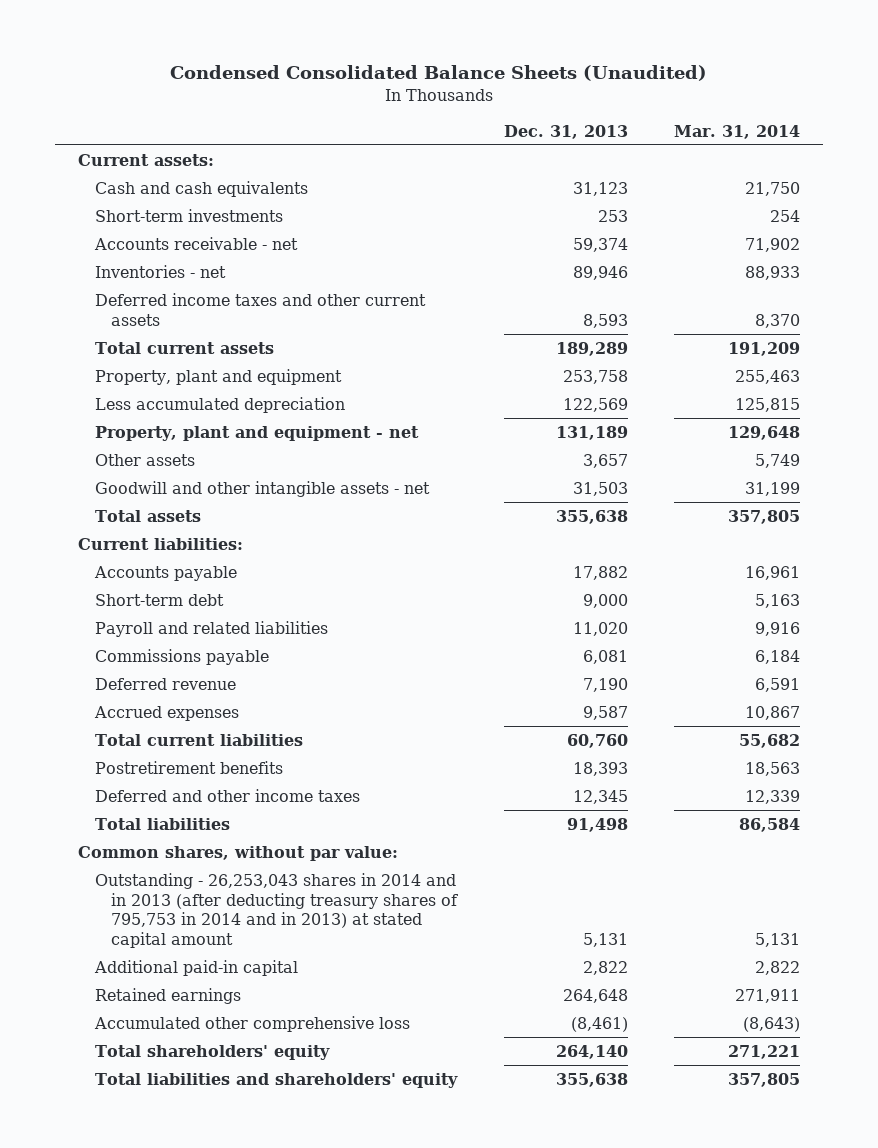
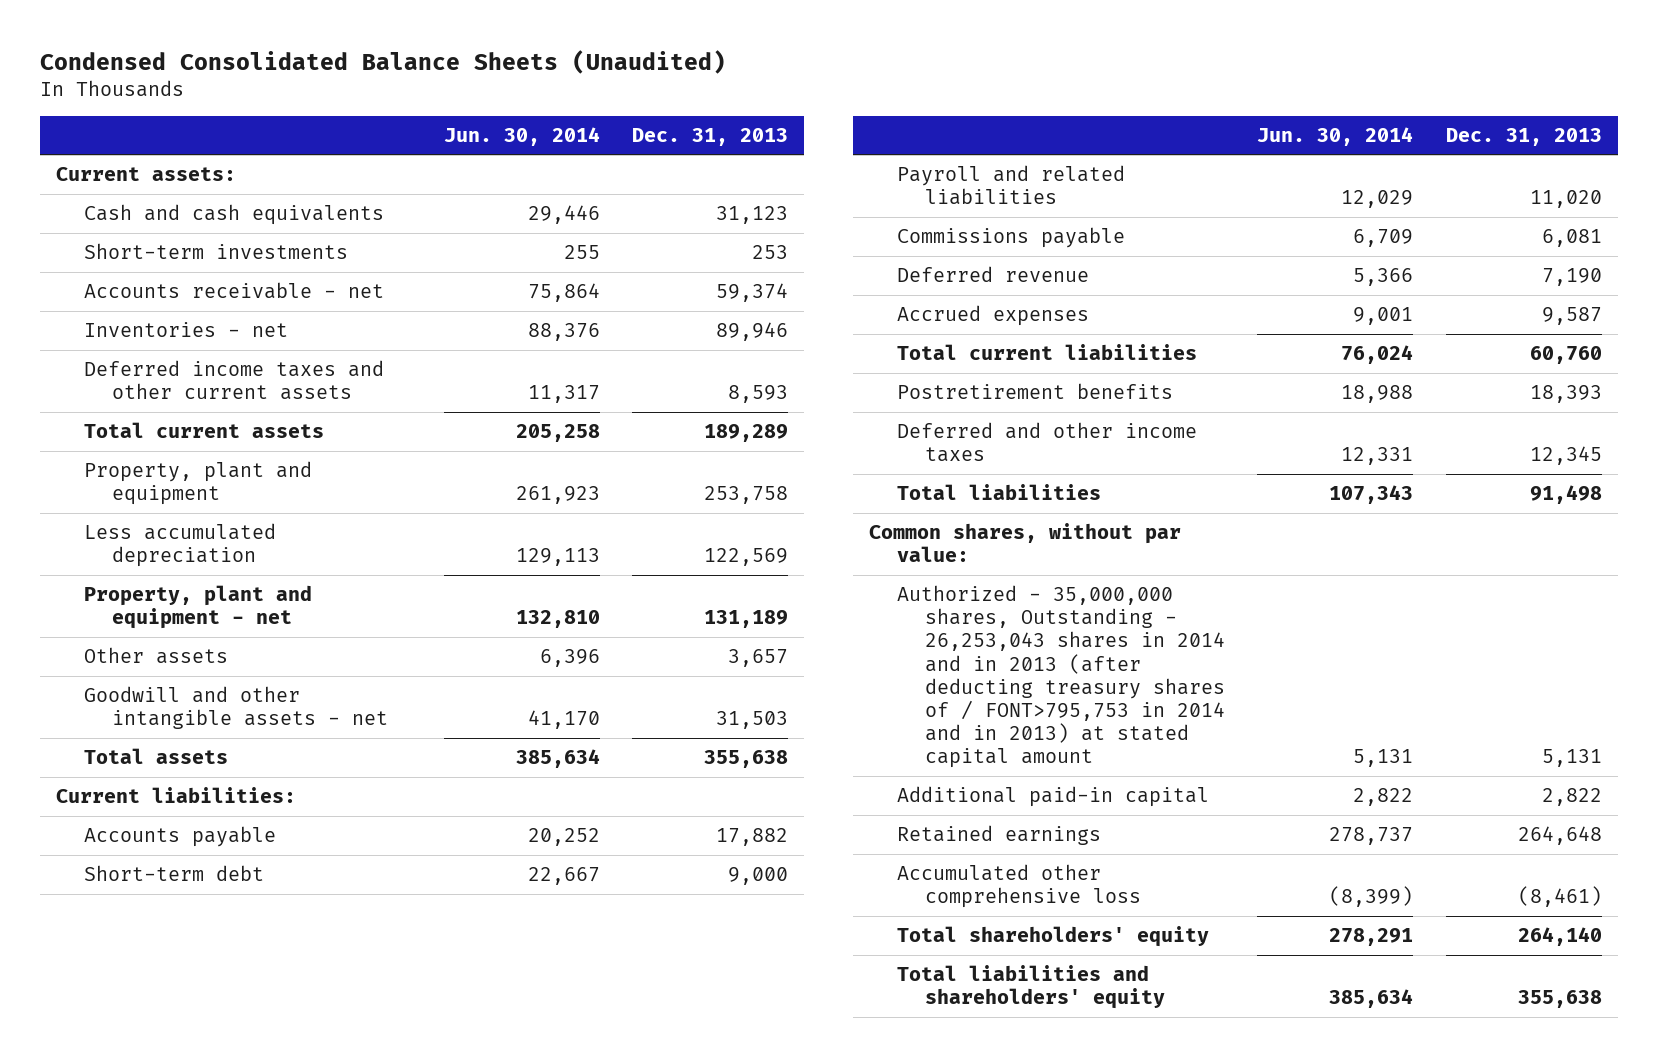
[674,124,801,139] Mar. 31, 2014 -> none
none -> [444,126,601,146] Jun. 30, 2014
[94,872,459,949] Outstanding - 26,253,043 shares in 2014 and in 2013 (after deducting treasury shares of 795,753 in 2014 and in 2013) at stated capital amount -> [897,585,1226,769] Authorized - 35,000,000 shares, Outstanding - 26,253,043 shares in 2014 and in 2013 (after deducting treasury shares of / FONT>795,753 in 2014 and in 2013) at stated capital amount

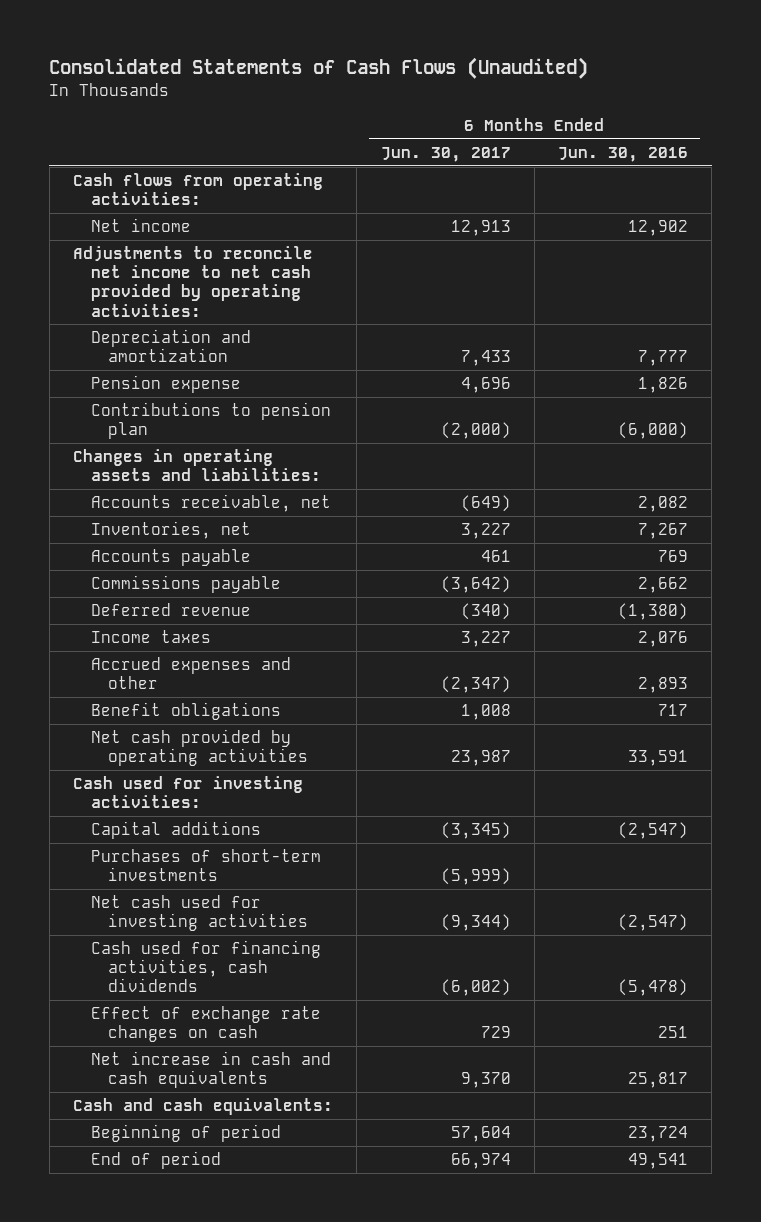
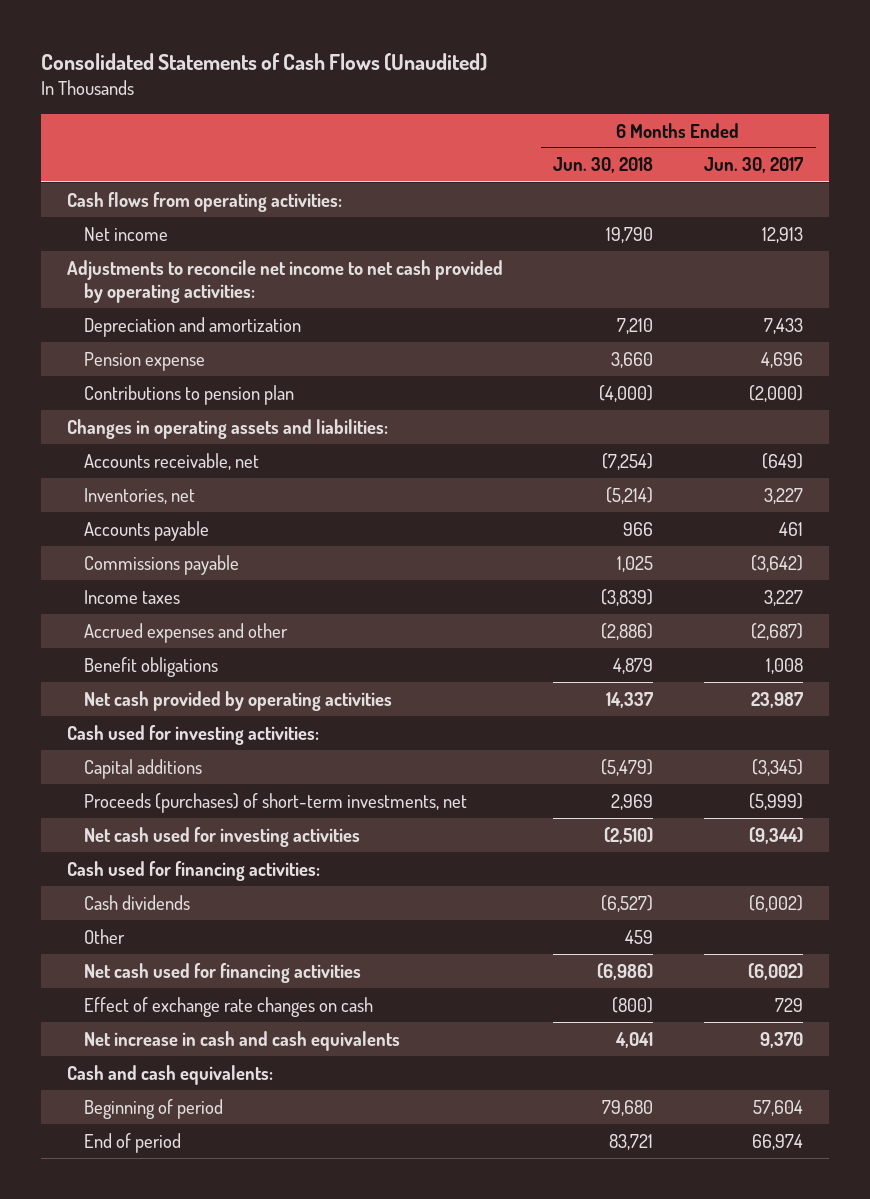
[557,146,688,162] Jun. 30, 2016 -> none
none -> [553,157,654,174] Jun. 30, 2018
[90,603,251,617] Deferred revenue -> none
[440,676,511,694] (2,347) -> [751,622,804,640] (2,687)
[90,849,321,882] Purchases of short-term investments -> [84,792,468,813] Proceeds (purchases) of short-term investments, net
none -> [66,860,320,881] Cash used for financing activities:
none -> [84,894,191,910] Cash dividends
none -> [84,928,126,944] Other
[90,940,321,993] Cash used for financing activities, cash dividends -> [84,962,362,983] Net cash used for financing activities

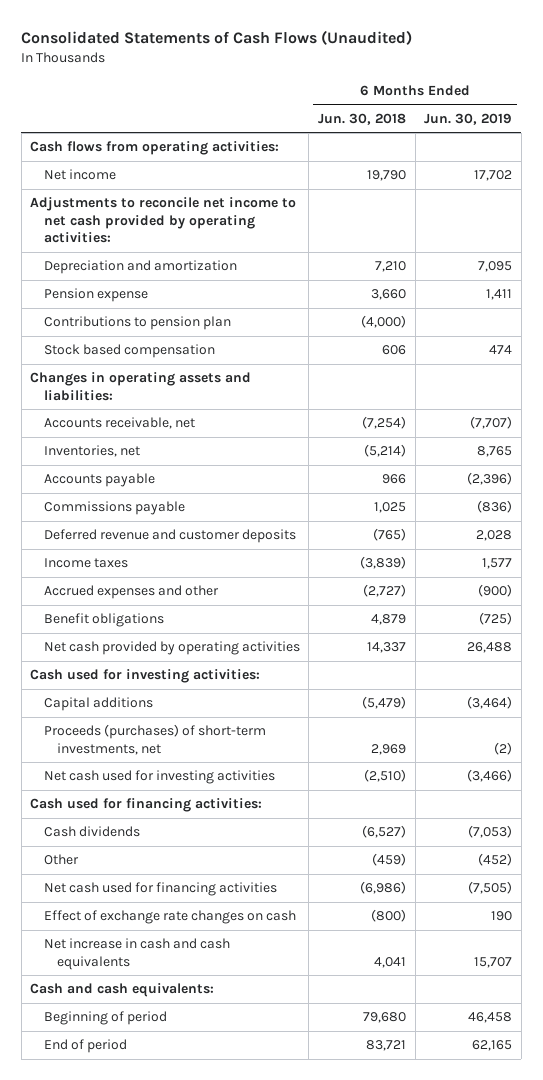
[704,157,804,174] Jun. 30, 2017 -> none
none -> [424,112,513,125] Jun. 30, 2019
none -> [43,344,215,359] Stock based compensation
none -> [43,529,296,544] Deferred revenue and customer deposits
[601,622,654,640] (2,886) -> [363,584,407,598] (2,727)
[625,929,654,944] 459 -> [372,853,407,867] (459)

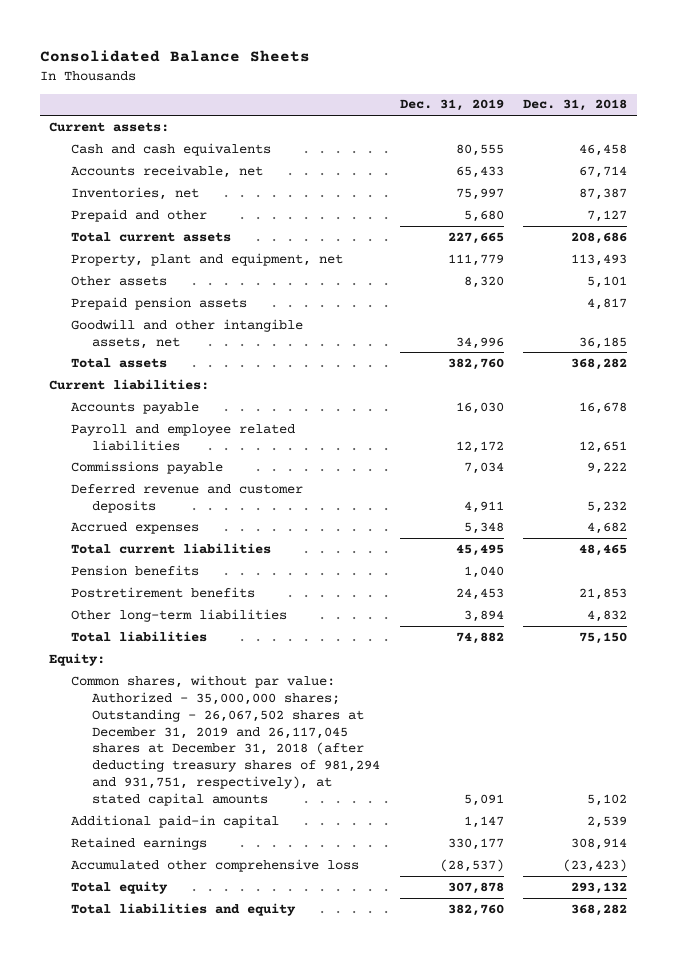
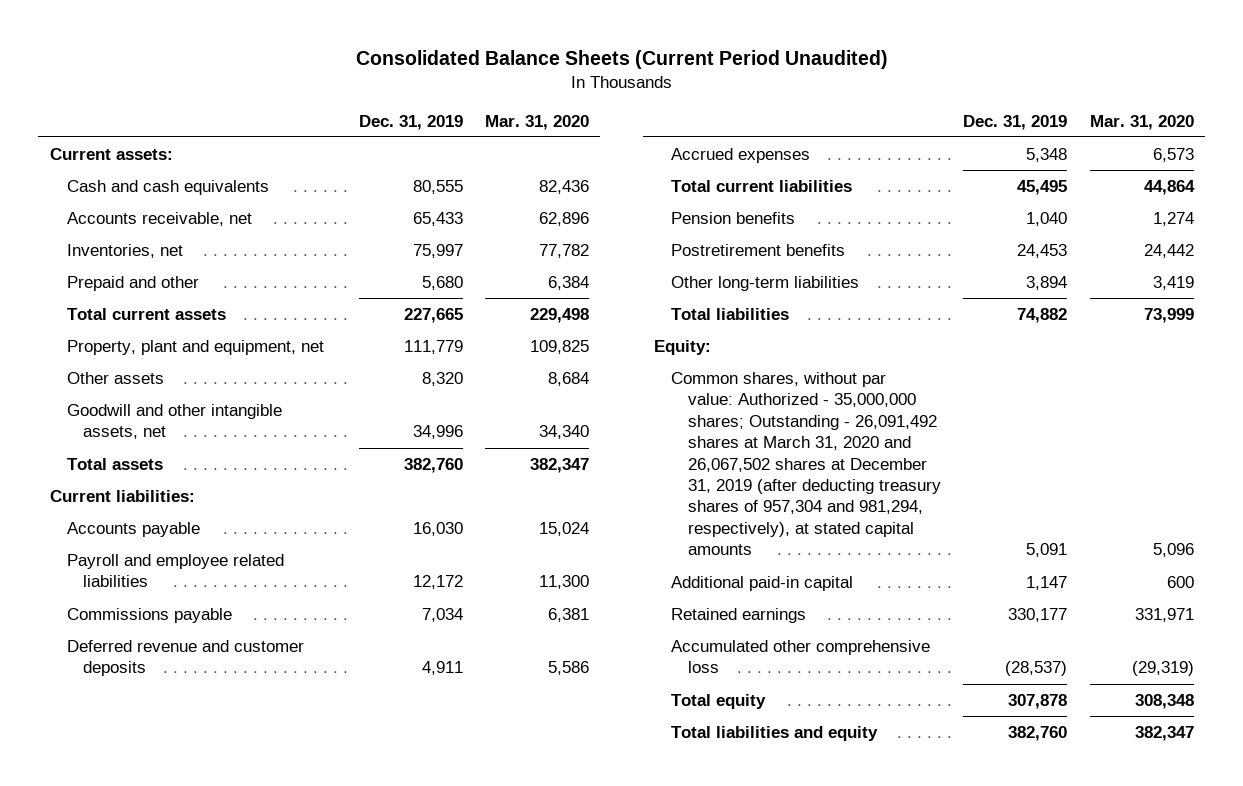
[39,49,310,62] Consolidated Balance Sheets -> [355,49,888,69] Consolidated Balance Sheets (Current Period Unaudited)
[523,99,628,112] Dec. 31, 2018 -> none
none -> [485,114,590,130] Mar. 31, 2020
[70,296,247,310] Prepaid pension assets -> none
[70,674,381,807] Common shares, without par value: Authorized - 35,000,000 shares; Outstanding - 26,067,502 shares at December 31, 2019 and 26,117,045 shares at December 31, 2018 (after deducting treasury shares of 981,294 and 931,751, respectively), at stated capital amounts -> [670,372,941,556] Common shares, without par value: Authorized - 35,000,000 shares; Outstanding - 26,091,492 shares at March 31, 2020 and 26,067,502 shares at December 31, 2019 (after deducting treasury shares of 957,304 and 981,294, respectively), at stated capital amounts

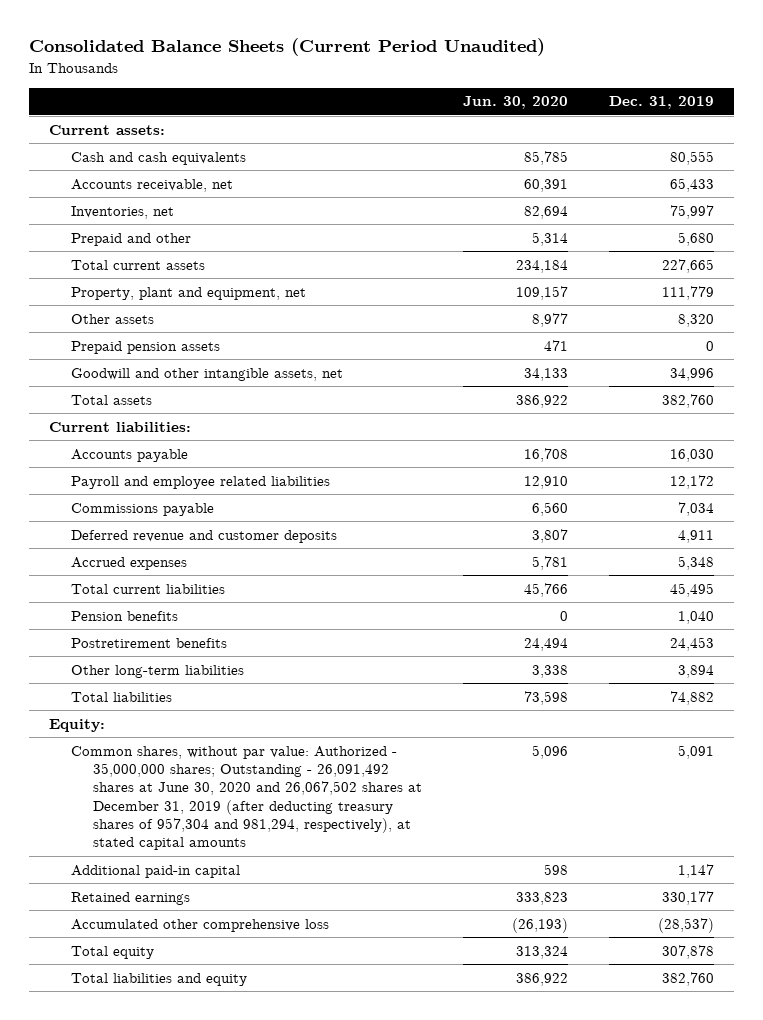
[485,114,590,130] Mar. 31, 2020 -> none
none -> [462,96,568,110] Jun. 30, 2020
none -> [70,340,220,354] Prepaid pension assets
[670,372,941,556] Common shares, without par value: Authorized - 35,000,000 shares; Outstanding - 26,091,492 shares at March 31, 2020 and 26,067,502 shares at December 31, 2019 (after deducting treasury shares of 957,304 and 981,294, respectively), at stated capital amounts -> [70,745,422,851] Common shares, without par value: Authorized - 35,000,000 shares; Outstanding - 26,091,492 shares at June 30, 2020 and 26,067,502 shares at December 31, 2019 (after deducting treasury shares of 957,304 and 981,294, respectively), at stated capital amounts

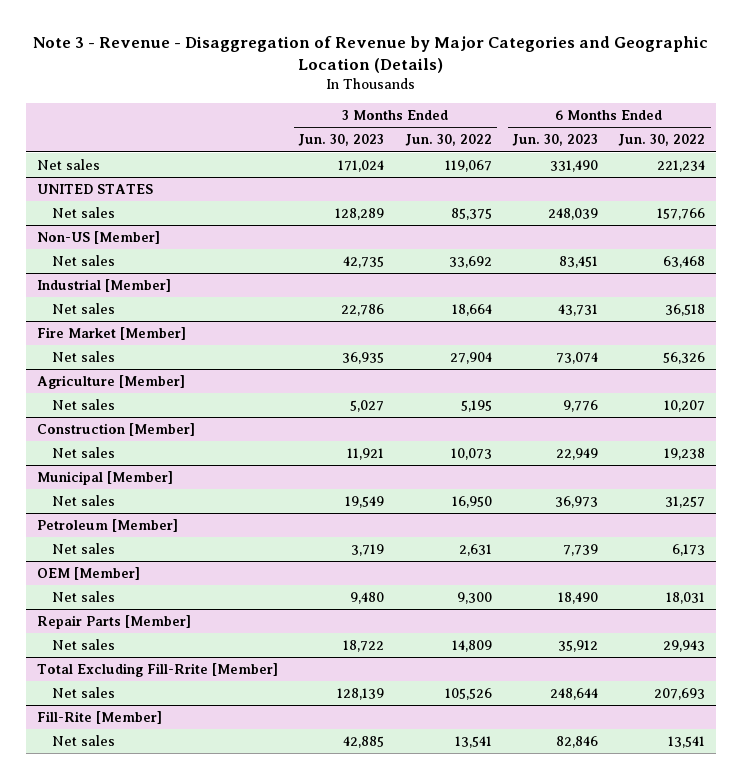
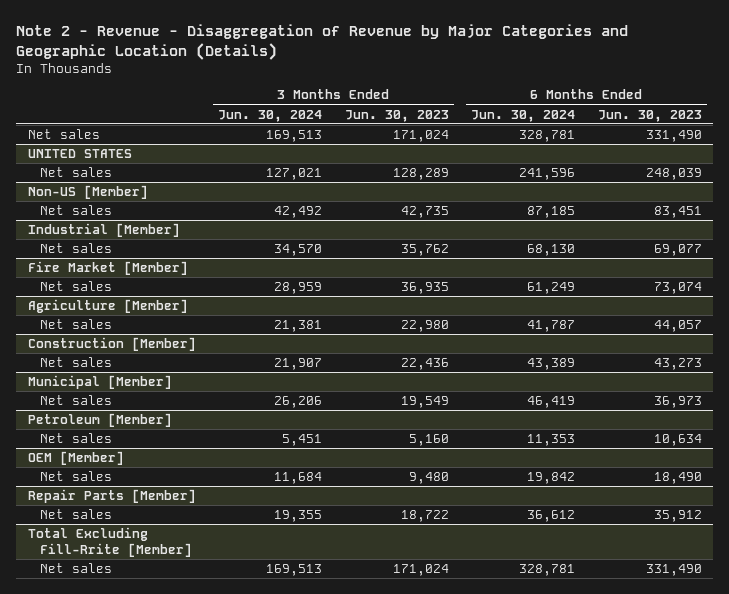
[33,36,709,74] Note 3 - Revenue - Disaggregation of Revenue by Major Categories and Geographic Location (Details) -> [16,24,629,60] Note 2 - Revenue - Disaggregation of Revenue by Major Categories and Geographic Location (Details)
[404,134,492,147] Jun. 30, 2022 -> none
[618,134,706,147] Jun. 30, 2022 -> none
none -> [218,109,323,122] Jun. 30, 2024
none -> [471,109,576,122] Jun. 30, 2024
[341,303,385,316] 22,786 -> [400,243,449,256] 35,762
[558,303,599,316] 43,731 -> [653,243,702,256] 69,077
[350,399,385,412] 5,027 -> [400,319,449,332] 22,980
[563,399,599,412] 9,776 -> [653,319,702,332] 44,057
[347,447,385,460] 11,921 -> [400,357,449,370] 22,436
[556,447,599,460] 22,949 -> [653,357,702,370] 43,273
[351,543,385,556] 3,719 -> [408,433,449,446] 5,160
[563,543,599,556] 7,739 -> [653,433,702,446] 10,634
[36,710,162,724] Fill-Rite [Member] -> none
[52,734,116,746] Net sales -> none
[337,687,385,700] 128,139 -> [392,563,449,576] 171,024
[550,687,599,700] 248,644 -> [645,563,702,576] 331,490

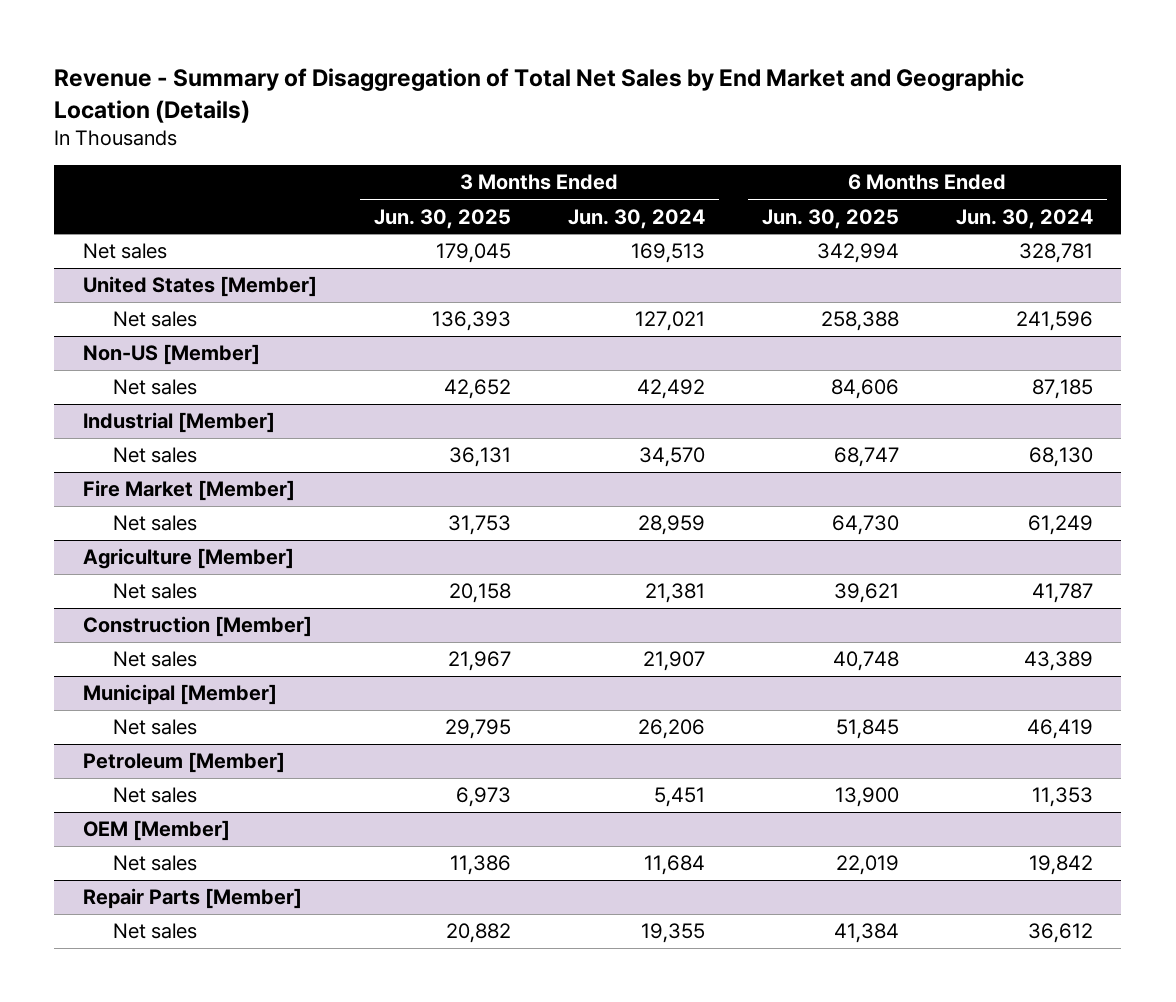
[16,24,629,60] Note 2 - Revenue - Disaggregation of Revenue by Major Categories and Geographic Location (Details) -> [54,67,1025,123] Revenue - Summary of Disaggregation of Total Net Sales by End Market and Geographic Location (Details)
[344,109,449,122] Jun. 30, 2023 -> none
[597,109,702,122] Jun. 30, 2023 -> none
none -> [373,208,511,229] Jun. 30, 2025
none -> [761,208,899,229] Jun. 30, 2025
[27,148,132,158] UNITED STATES -> [82,276,317,298] United States [Member]
[27,526,192,557] Total Excluding Fill-Rrite [Member] -> none
[39,562,112,573] Net sales -> none

